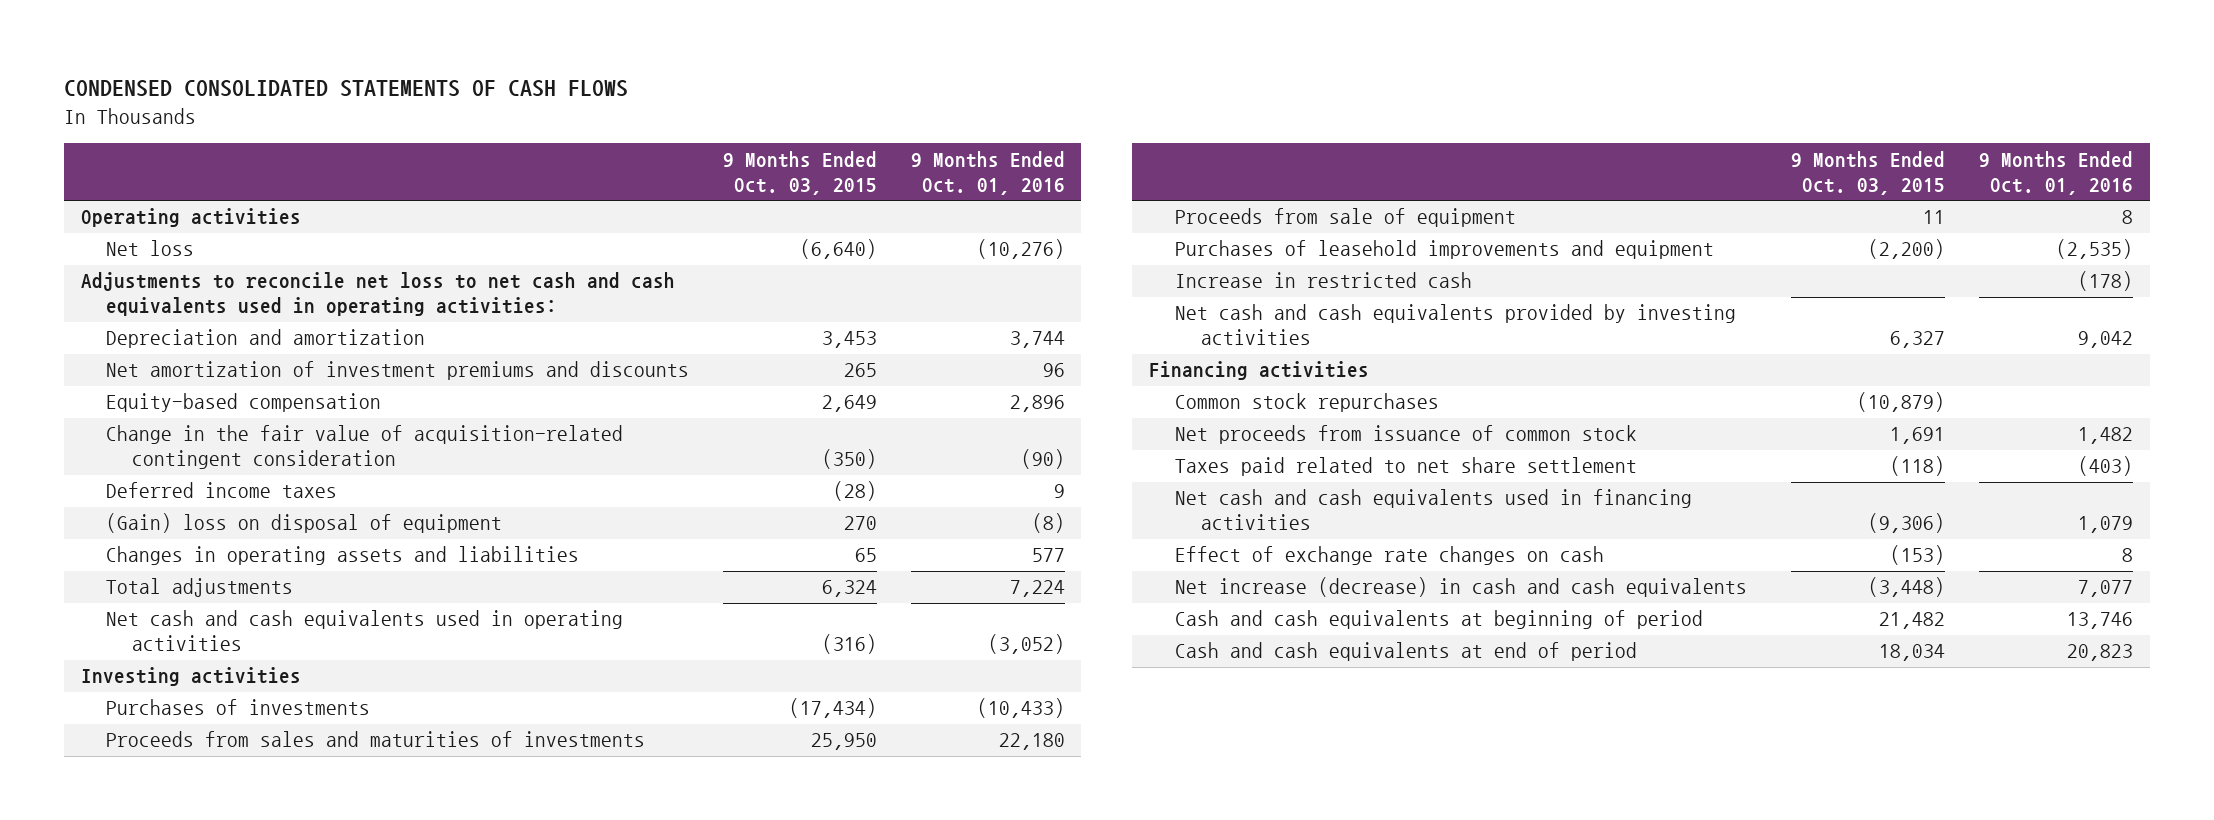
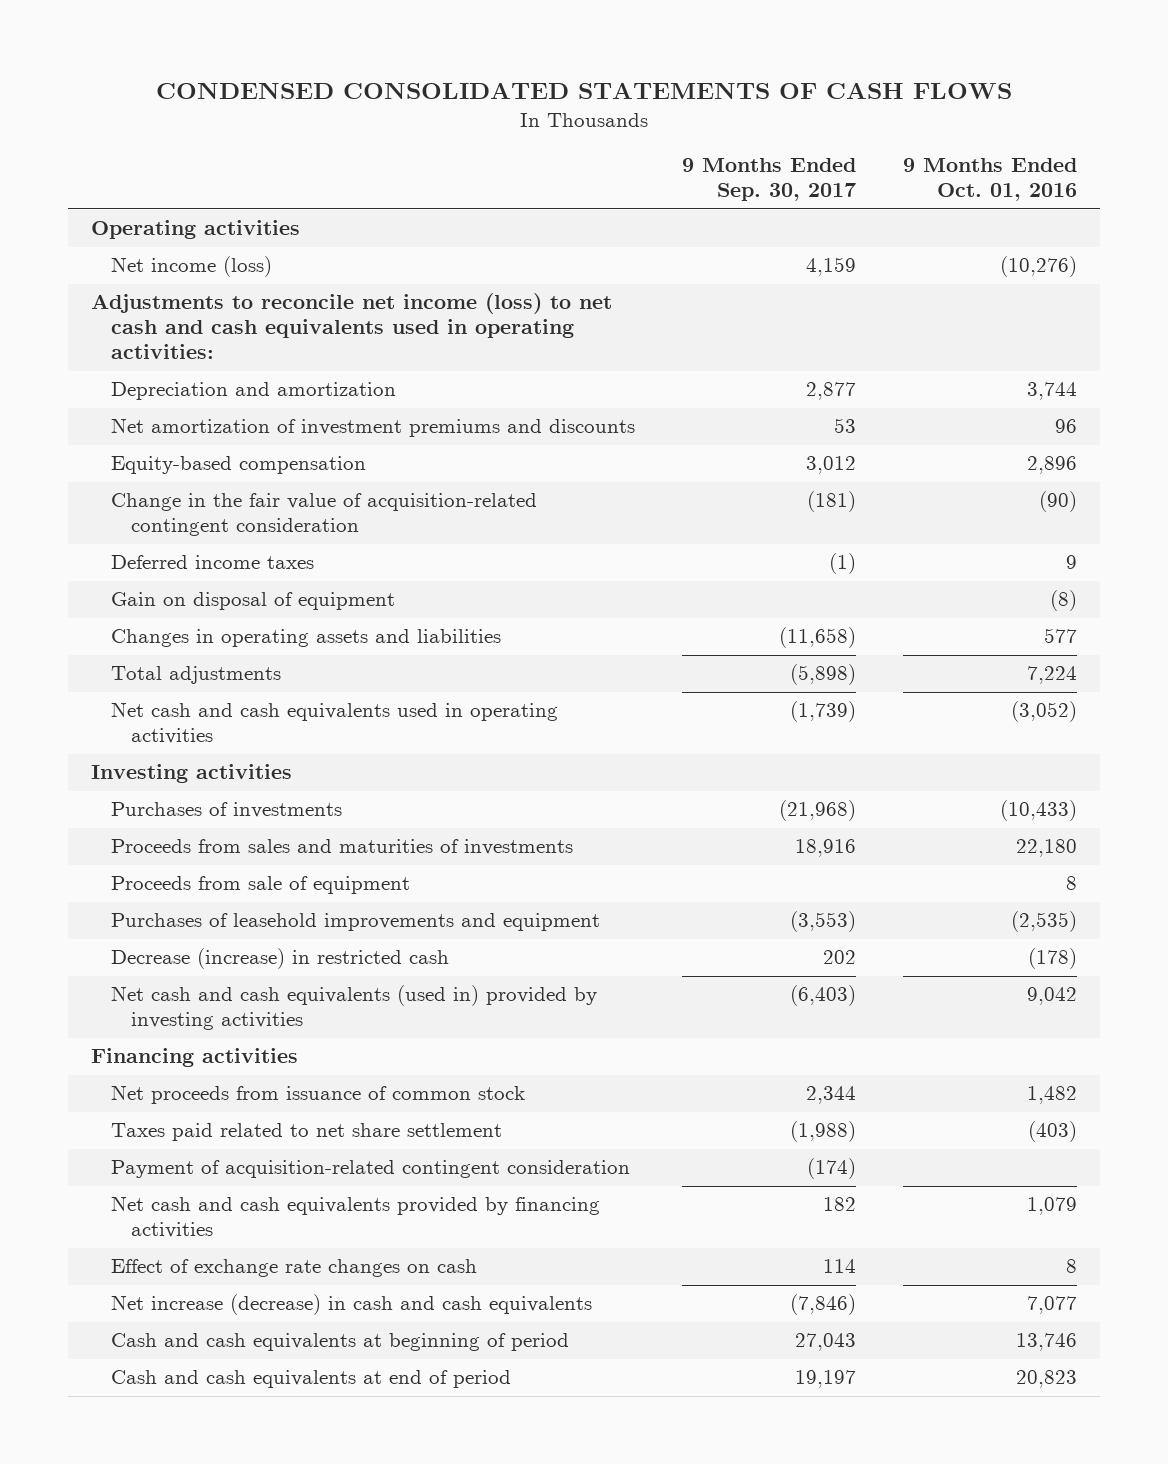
[722,150,877,195] 9 Months Ended Oct. 03, 2015 -> none
none -> [681,158,856,202] 9 Months Ended Sep. 30, 2017
[106,240,195,257] Net loss -> [110,256,272,278] Net income (loss)
[80,272,675,317] Adjustments to reconcile net loss to net cash and cash equivalents used in operating activities: -> [91,293,613,360] Adjustments to reconcile net income (loss) to net cash and cash equivalents used in operating activities:
[106,513,503,534] (Gain) loss on disposal of equipment -> [110,592,395,611] Gain on disposal of equipment
[1174,272,1472,289] Increase in restricted cash -> [110,948,449,970] Decrease (increase) in restricted cash
[1174,304,1736,346] Net cash and cash equivalents provided by investing activities -> [110,985,597,1031] Net cash and cash equivalents (used in) provided by investing activities
[1174,393,1439,413] Common stock repurchases -> none
none -> [110,1160,630,1179] Payment of acquisition-related contingent consideration
[1174,489,1692,531] Net cash and cash equivalents used in financing activities -> [110,1196,600,1239] Net cash and cash equivalents provided by financing activities

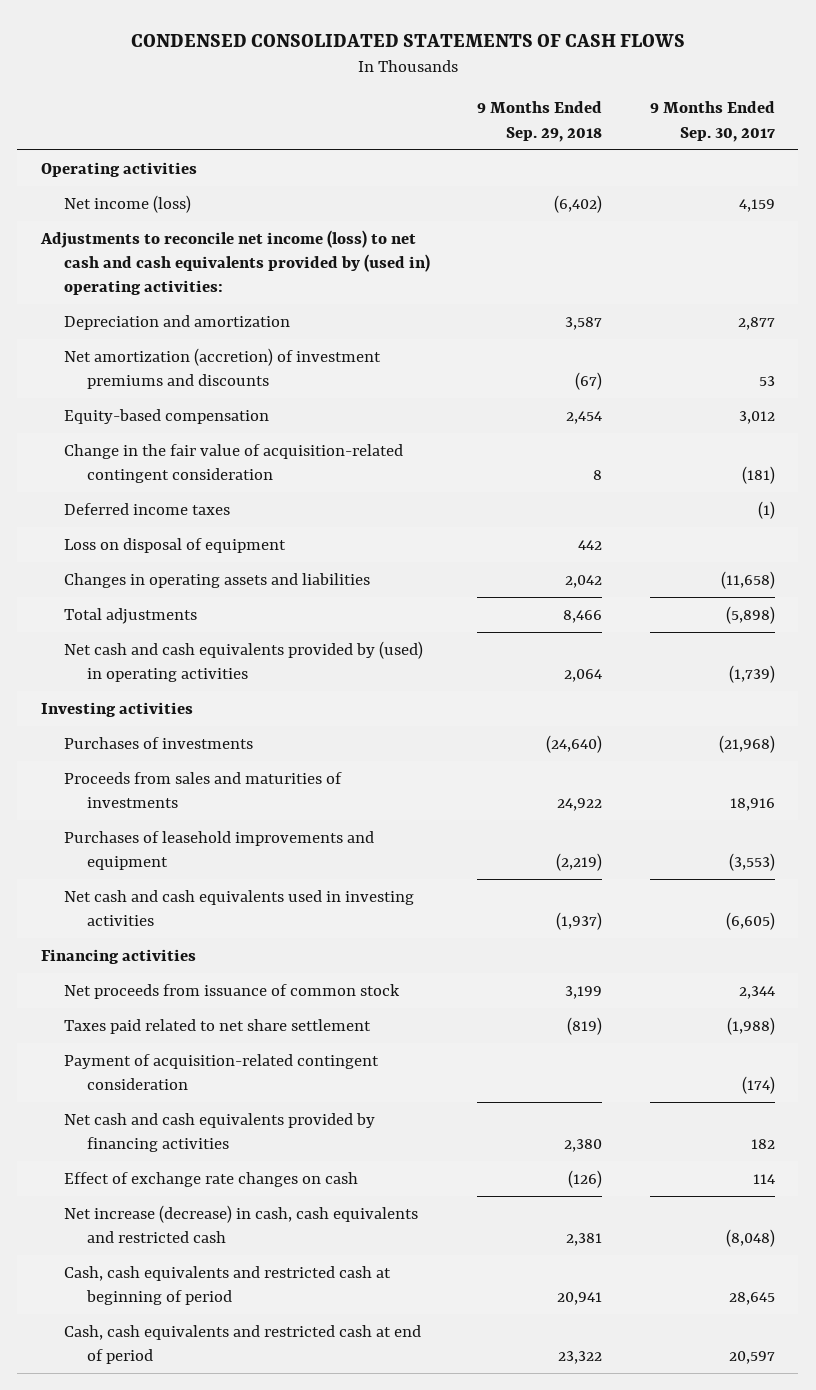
[902,158,1077,202] 9 Months Ended Oct. 01, 2016 -> none
none -> [477,101,603,142] 9 Months Ended Sep. 29, 2018
[91,293,613,360] Adjustments to reconcile net income (loss) to net cash and cash equivalents used in operating activities: -> [40,229,431,296] Adjustments to reconcile net income (loss) to net cash and cash equivalents provided by (used in) operating activities:
[110,418,635,438] Net amortization of investment premiums and discounts -> [64,347,382,389] Net amortization (accretion) of investment premiums and discounts
[110,592,395,611] Gain on disposal of equipment -> [64,537,287,553] Loss on disposal of equipment
[110,702,558,745] Net cash and cash equivalents used in operating activities -> [64,640,424,682] Net cash and cash equivalents provided by (used) in operating activities
[110,876,410,895] Proceeds from sale of equipment -> none
[110,948,449,970] Decrease (increase) in restricted cash -> none
[110,985,597,1031] Net cash and cash equivalents (used in) provided by investing activities -> [64,889,415,926] Net cash and cash equivalents used in investing activities
[789,985,856,1007] (6,403) -> [725,911,775,930] (6,605)
[110,1294,592,1316] Net increase (decrease) in cash and cash equivalents -> [64,1204,419,1243] Net increase (decrease) in cash, cash equivalents and restricted cash
[789,1294,856,1316] (7,846) -> [725,1228,775,1247] (8,048)
[110,1333,569,1352] Cash and cash equivalents at beginning of period -> [64,1265,392,1305] Cash, cash equivalents and restricted cash at beginning of period
[794,1333,856,1352] 27,043 -> [728,1291,775,1305] 28,645
[110,1370,511,1389] Cash and cash equivalents at end of period -> [64,1324,422,1364] Cash, cash equivalents and restricted cash at end of period
[794,1370,856,1389] 19,197 -> [728,1350,775,1364] 20,597

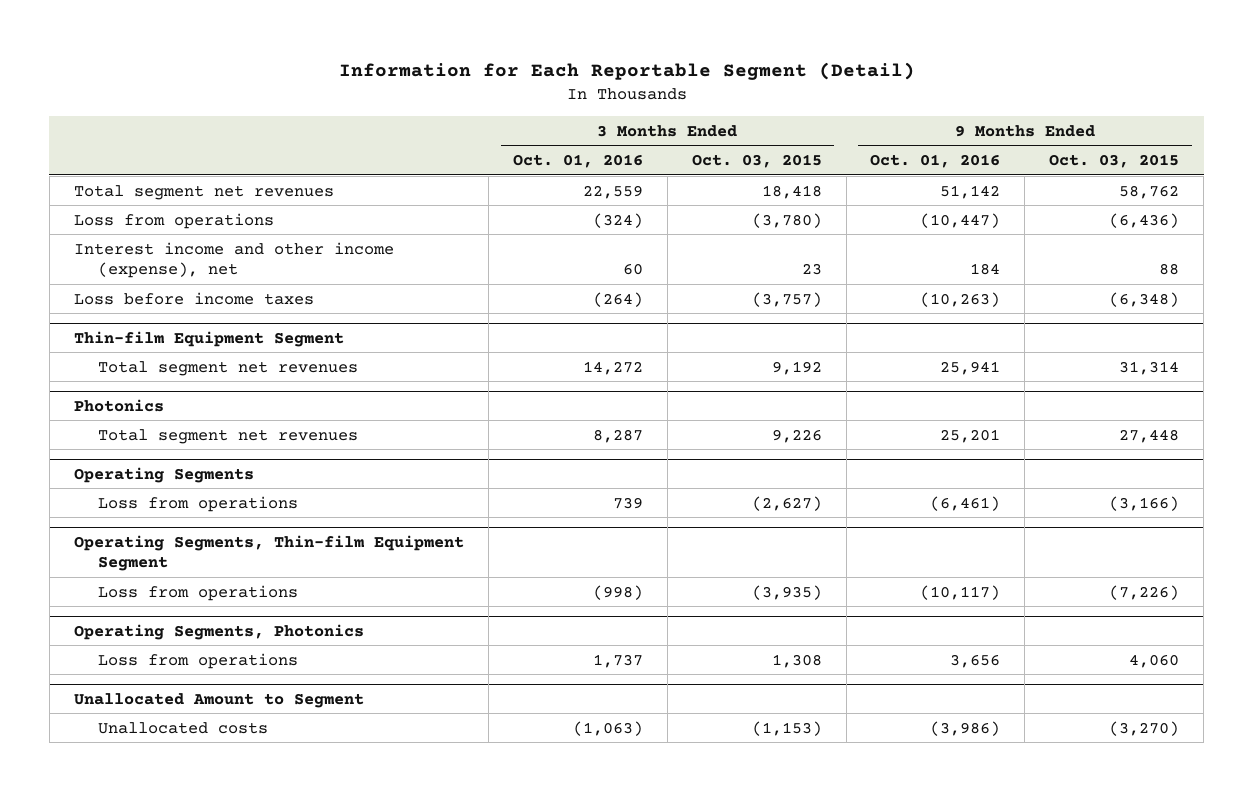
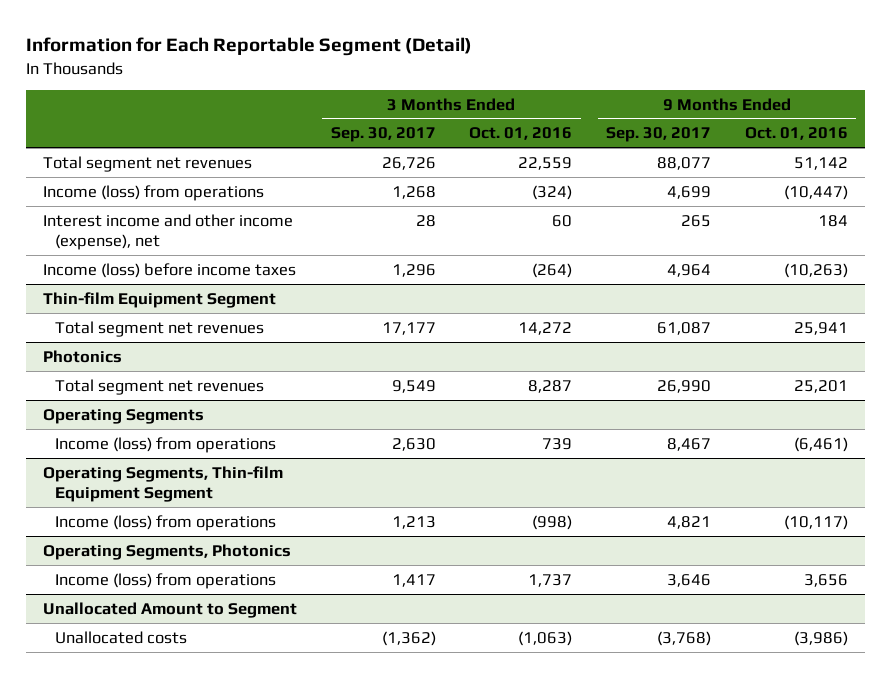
[691,154,822,169] Oct. 03, 2015 -> none
[1049,154,1180,169] Oct. 03, 2015 -> none
none -> [330,127,436,143] Sep. 30, 2017
none -> [606,127,712,143] Sep. 30, 2017
[73,212,274,229] Loss from operations -> [42,184,264,201] Income (loss) from operations
[73,291,314,305] Loss before income taxes -> [42,262,296,278] Income (loss) before income taxes
[97,495,298,512] Loss from operations -> [55,436,277,453] Income (loss) from operations
[97,584,298,601] Loss from operations -> [55,514,277,531] Income (loss) from operations
[97,652,298,669] Loss from operations -> [55,572,277,589] Income (loss) from operations

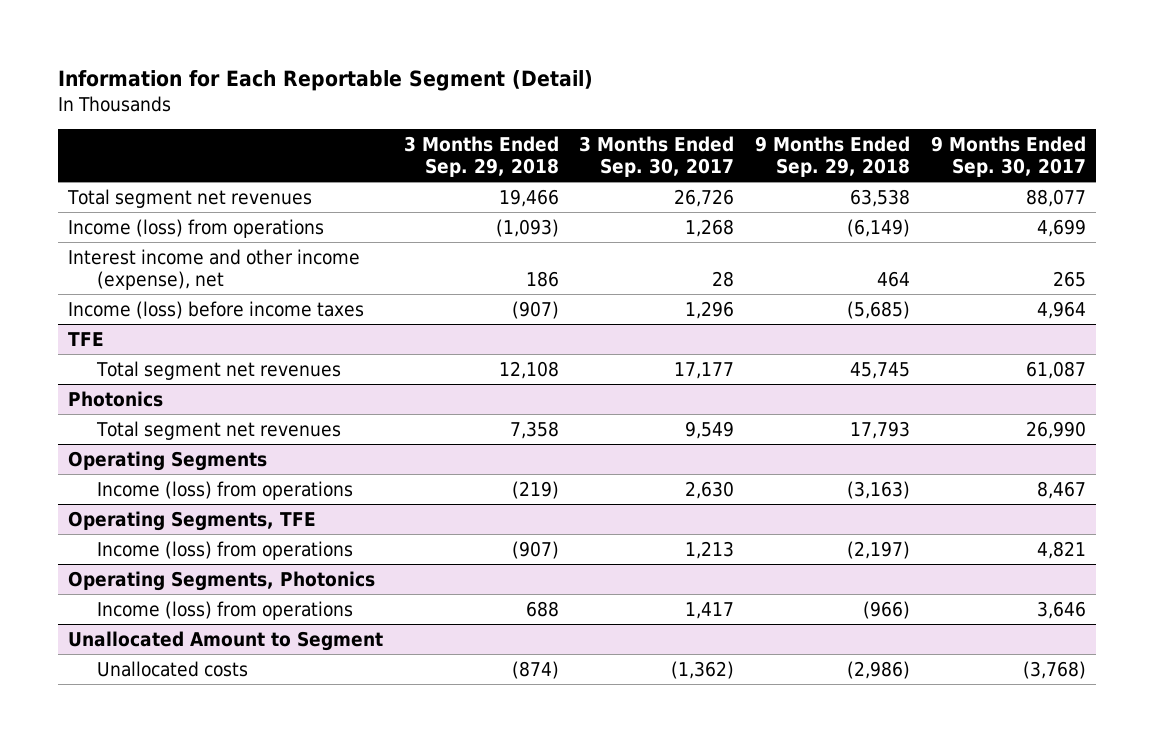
[469,127,573,141] Oct. 01, 2016 -> none
[744,127,848,141] Oct. 01, 2016 -> none
none -> [403,136,559,178] 3 Months Ended Sep. 29, 2018
none -> [755,136,911,178] 9 Months Ended Sep. 29, 2018
[42,291,276,308] Thin-film Equipment Segment -> [68,331,105,346] TFE
[42,465,283,502] Operating Segments, Thin-film Equipment Segment -> none
none -> [68,510,317,531] Operating Segments, TFE

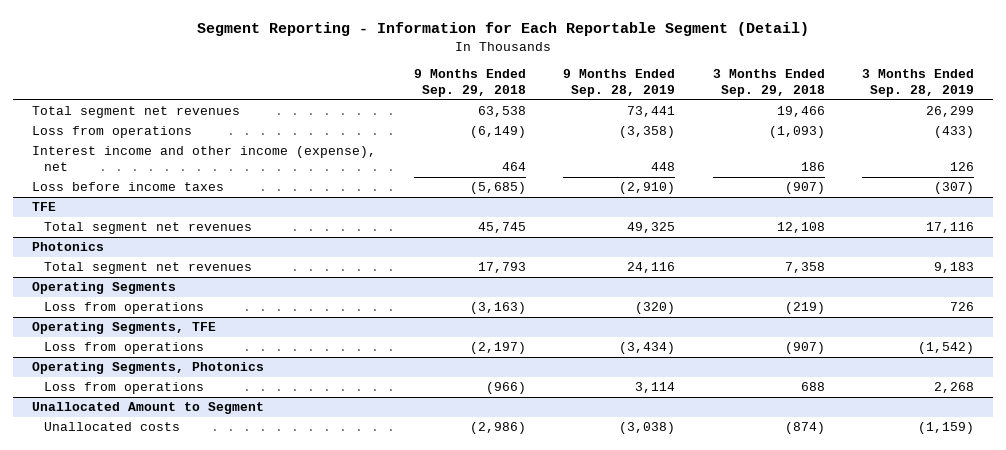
[57,70,593,92] Information for Each Reportable Segment (Detail) -> [197,22,810,37] Segment Reporting - Information for Each Reportable Segment (Detail)
[579,136,735,178] 3 Months Ended Sep. 30, 2017 -> none
[930,136,1086,178] 9 Months Ended Sep. 30, 2017 -> none
none -> [563,68,676,98] 9 Months Ended Sep. 28, 2019
none -> [862,68,975,98] 3 Months Ended Sep. 28, 2019
[68,218,325,238] Income (loss) from operations -> [32,126,193,139] Loss from operations
[68,300,365,319] Income (loss) before income taxes -> [32,182,225,192] Loss before income taxes
[96,480,353,500] Income (loss) from operations -> [43,302,204,315] Loss from operations
[96,540,353,560] Income (loss) from operations -> [43,342,204,355] Loss from operations
[96,600,353,620] Income (loss) from operations -> [43,382,204,395] Loss from operations

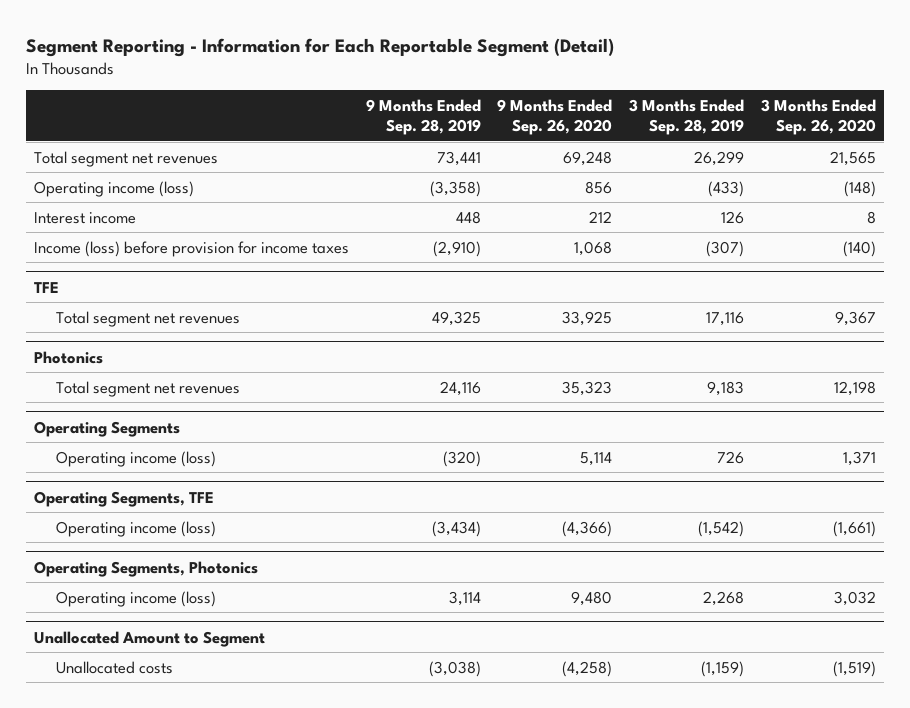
[413,68,526,98] 9 Months Ended Sep. 29, 2018 -> none
[712,68,825,98] 3 Months Ended Sep. 29, 2018 -> none
none -> [497,98,613,135] 9 Months Ended Sep. 26, 2020
none -> [760,98,876,135] 3 Months Ended Sep. 26, 2020
[32,126,193,139] Loss from operations -> [34,180,195,197] Operating income (loss)
[32,146,377,172] Interest income and other income (expense), net -> [34,211,137,224] Interest income
[32,182,225,192] Loss before income taxes -> [34,240,350,257] Income (loss) before provision for income taxes
[43,302,204,315] Loss from operations -> [55,450,216,467] Operating income (loss)
[43,342,204,355] Loss from operations -> [55,520,216,537] Operating income (loss)
[43,382,204,395] Loss from operations -> [55,590,216,607] Operating income (loss)

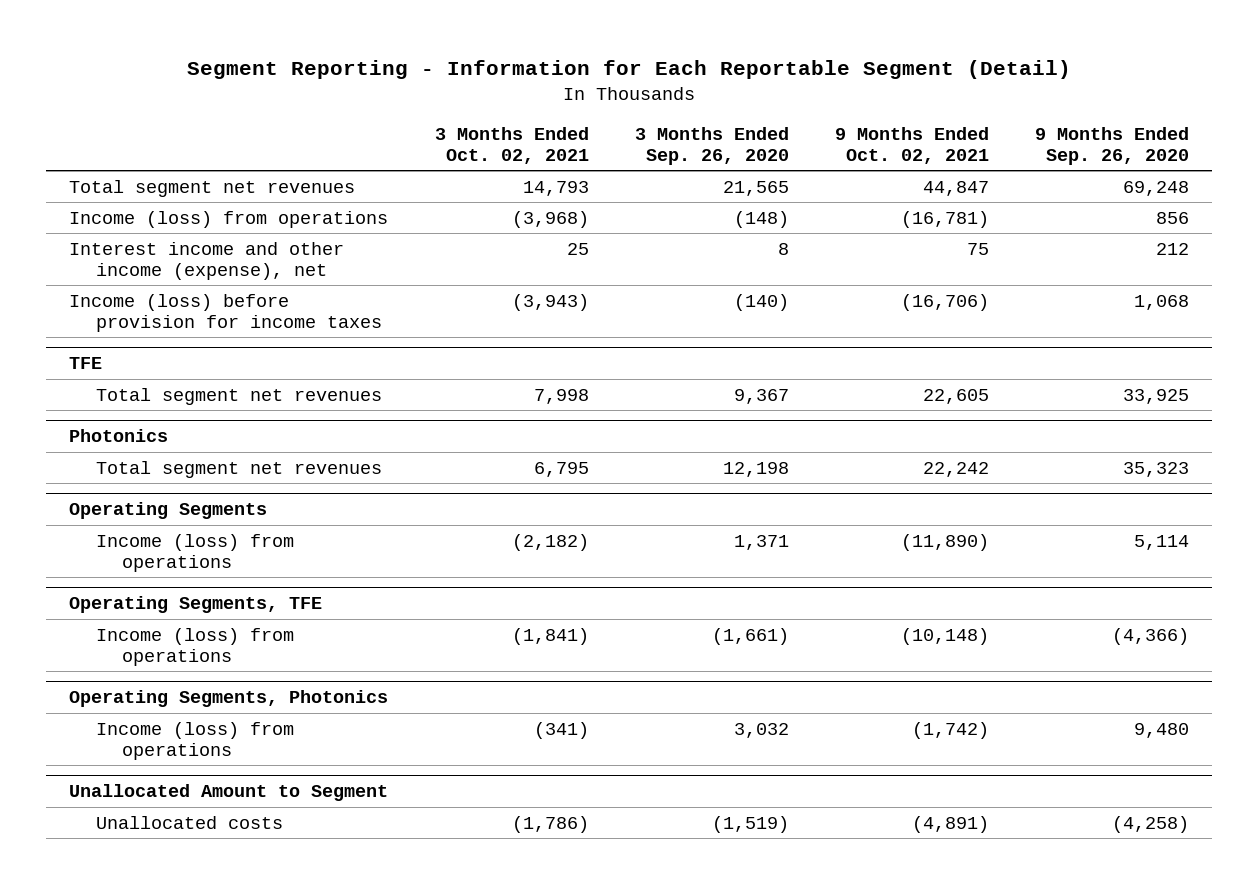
[365,98,481,135] 9 Months Ended Sep. 28, 2019 -> none
[629,98,745,135] 3 Months Ended Sep. 28, 2019 -> none
none -> [434,126,589,165] 3 Months Ended Oct. 02, 2021
none -> [834,126,989,165] 9 Months Ended Oct. 02, 2021
[34,180,195,197] Operating income (loss) -> [69,210,389,228] Income (loss) from operations
[34,211,137,224] Interest income -> [69,241,345,280] Interest income and other income (expense), net
[55,450,216,467] Operating income (loss) -> [95,533,294,572] Income (loss) from operations
[55,520,216,537] Operating income (loss) -> [95,627,294,666] Income (loss) from operations
[55,590,216,607] Operating income (loss) -> [95,721,294,760] Income (loss) from operations

